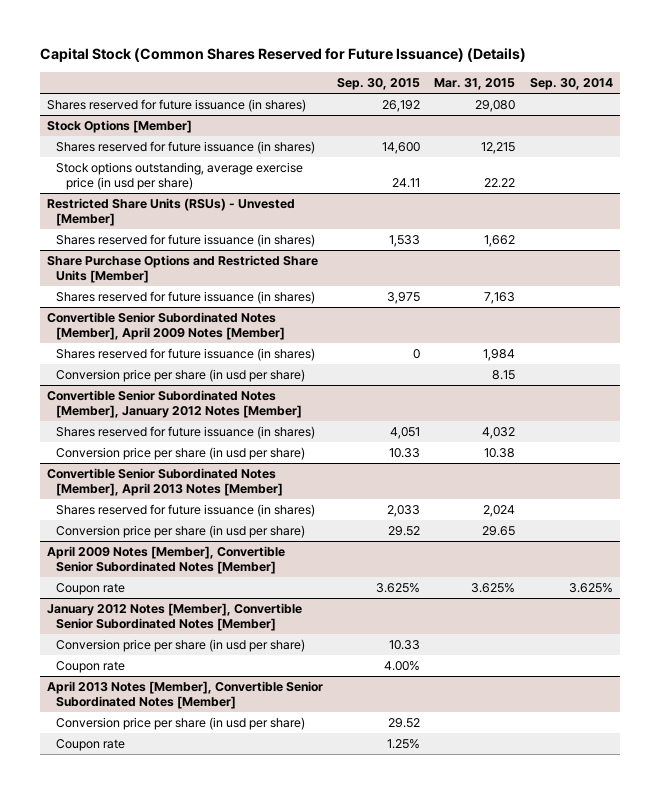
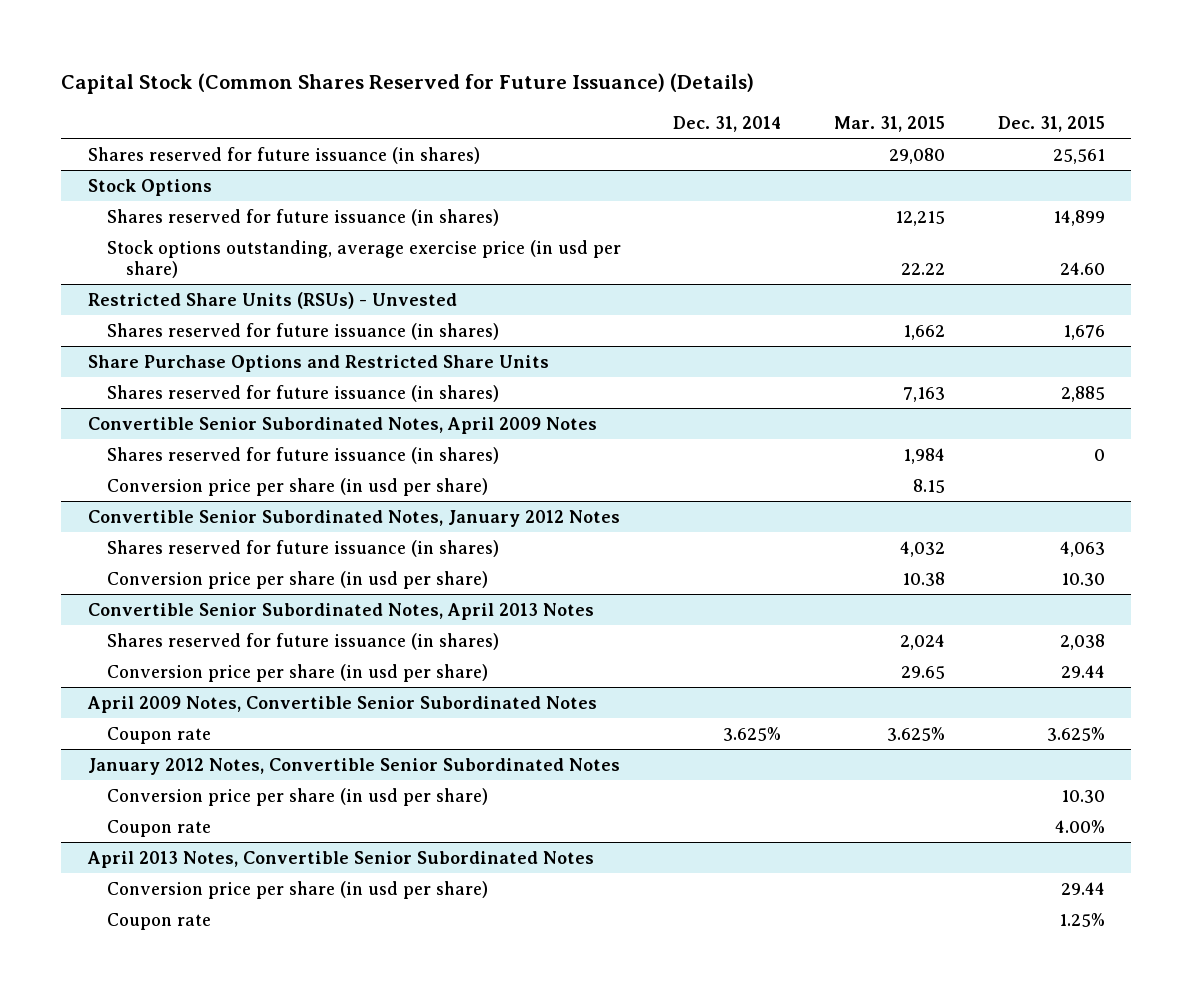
[337,78,421,91] Sep. 30, 2015 -> none
[529,78,613,91] Sep. 30, 2014 -> none
none -> [673,115,782,132] Dec. 31, 2014
none -> [997,115,1105,132] Dec. 31, 2015
[46,120,192,134] Stock Options [Member] -> [87,178,212,196] Stock Options
[46,198,295,226] Restricted Share Units (RSUs) - Unvested [Member] -> [87,291,457,309] Restricted Share Units (RSUs) - Unvested
[46,255,318,283] Share Purchase Options and Restricted Share Units [Member] -> [87,354,549,372] Share Purchase Options and Restricted Share Units
[46,312,286,340] Convertible Senior Subordinated Notes [Member], April 2009 Notes [Member] -> [87,416,597,434] Convertible Senior Subordinated Notes, April 2009 Notes
[46,390,303,418] Convertible Senior Subordinated Notes [Member], January 2012 Notes [Member] -> [87,509,620,527] Convertible Senior Subordinated Notes, January 2012 Notes
[46,468,284,496] Convertible Senior Subordinated Notes [Member], April 2013 Notes [Member] -> [87,602,594,620] Convertible Senior Subordinated Notes, April 2013 Notes
[46,546,285,574] April 2009 Notes [Member], Convertible Senior Subordinated Notes [Member] -> [86,695,597,713] April 2009 Notes, Convertible Senior Subordinated Notes
[46,603,302,631] January 2012 Notes [Member], Convertible Senior Subordinated Notes [Member] -> [87,757,620,775] January 2012 Notes, Convertible Senior Subordinated Notes
[46,681,323,709] April 2013 Notes [Member], Convertible Senior Subordinated Notes [Member] -> [86,850,594,868] April 2013 Notes, Convertible Senior Subordinated Notes

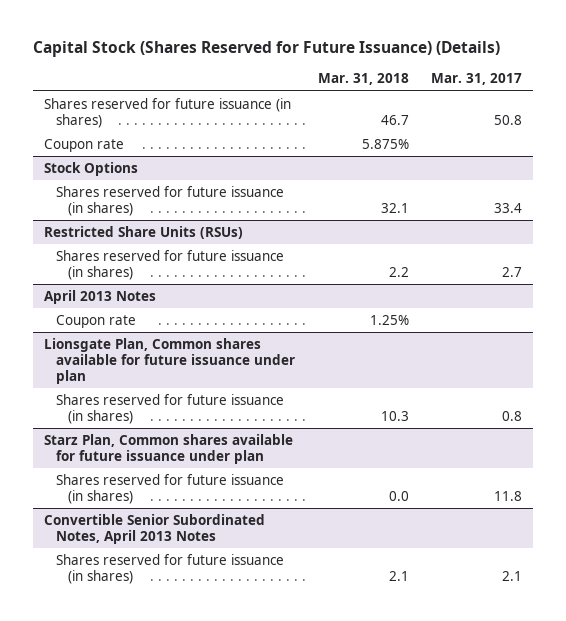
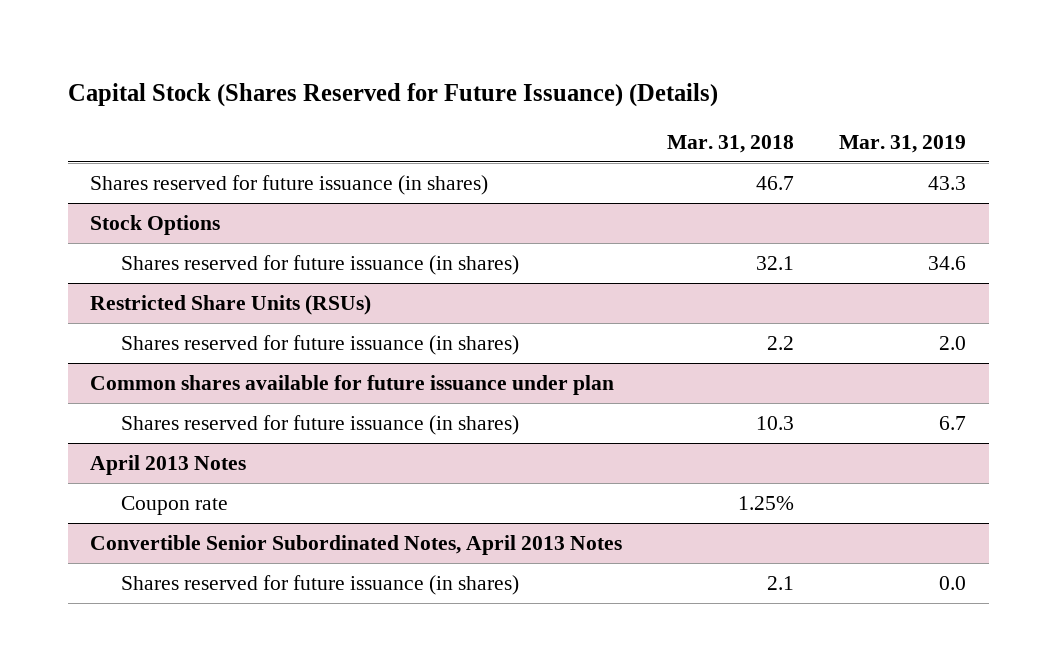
[431,73,523,86] Mar. 31, 2017 -> none
none -> [839,134,967,153] Mar. 31, 2019
[43,138,124,152] Coupon rate -> none
none -> [90,374,615,395] Common shares available for future issuance under plan
none -> [121,414,520,435] Shares reserved for future issuance (in shares)
[43,337,296,384] Lionsgate Plan, Common shares available for future issuance under plan -> none
[56,393,285,424] Shares reserved for future issuance (in shares) -> none
[43,433,293,464] Starz Plan, Common shares available for future issuance under plan -> none
[56,473,285,504] Shares reserved for future issuance (in shares) -> none

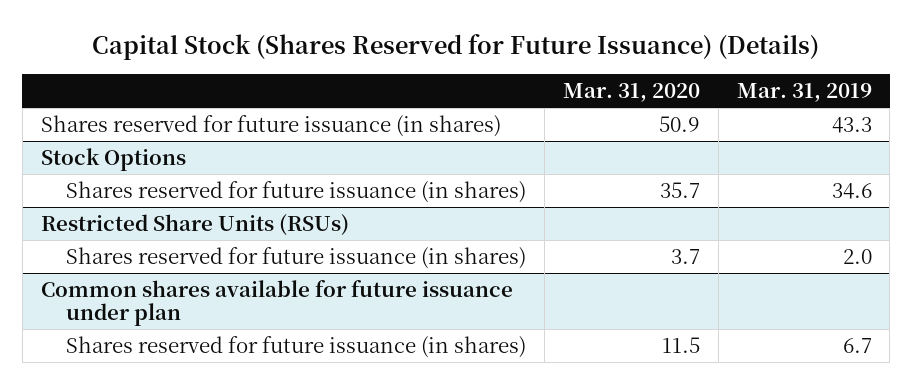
[667,134,795,153] Mar. 31, 2018 -> none
none -> [562,83,700,103] Mar. 31, 2020
[90,454,247,475] April 2013 Notes -> none
[121,495,229,515] Coupon rate -> none
[90,534,623,555] Convertible Senior Subordinated Notes, April 2013 Notes -> none
[121,574,520,595] Shares reserved for future issuance (in shares) -> none

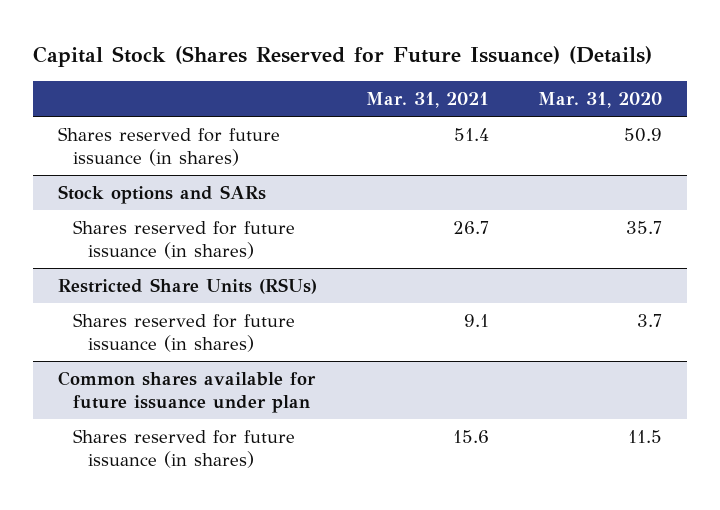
[736,83,872,103] Mar. 31, 2019 -> none
none -> [365,91,489,108] Mar. 31, 2021
[40,147,186,171] Stock Options -> [57,185,266,205] Stock options and SARs

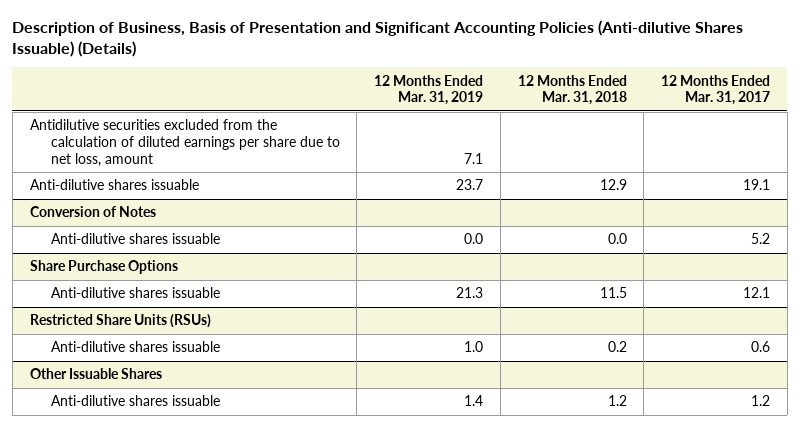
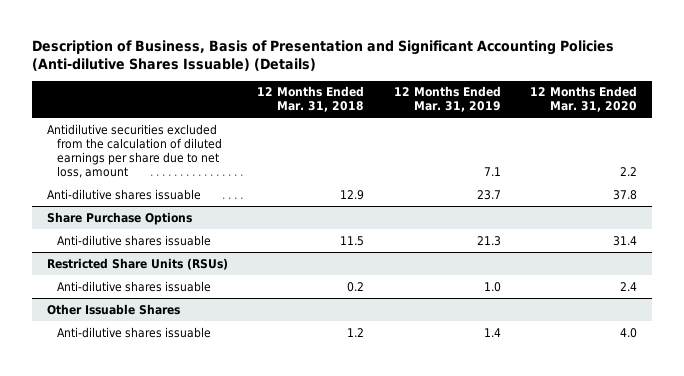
[660,74,770,106] 12 Months Ended Mar. 31, 2017 -> none
none -> [530,86,638,113] 12 Months Ended Mar. 31, 2020
[29,206,156,218] Conversion of Notes -> none
[50,233,220,245] Anti-dilutive shares issuable -> none

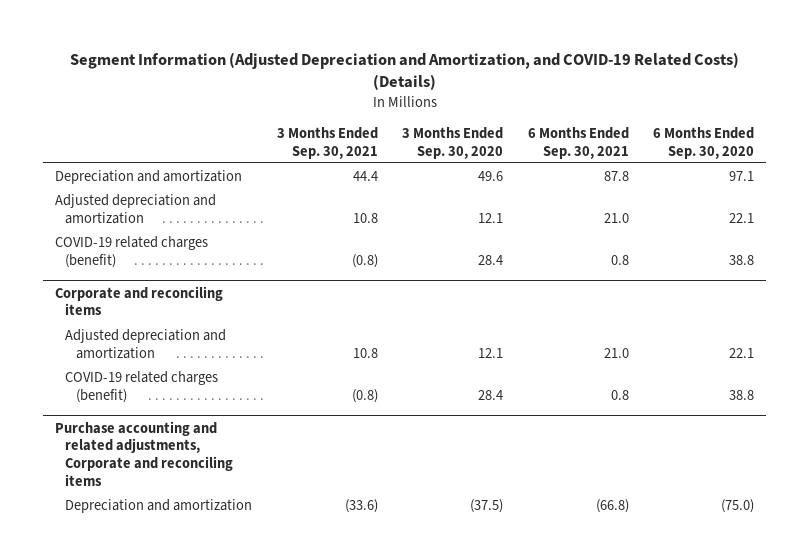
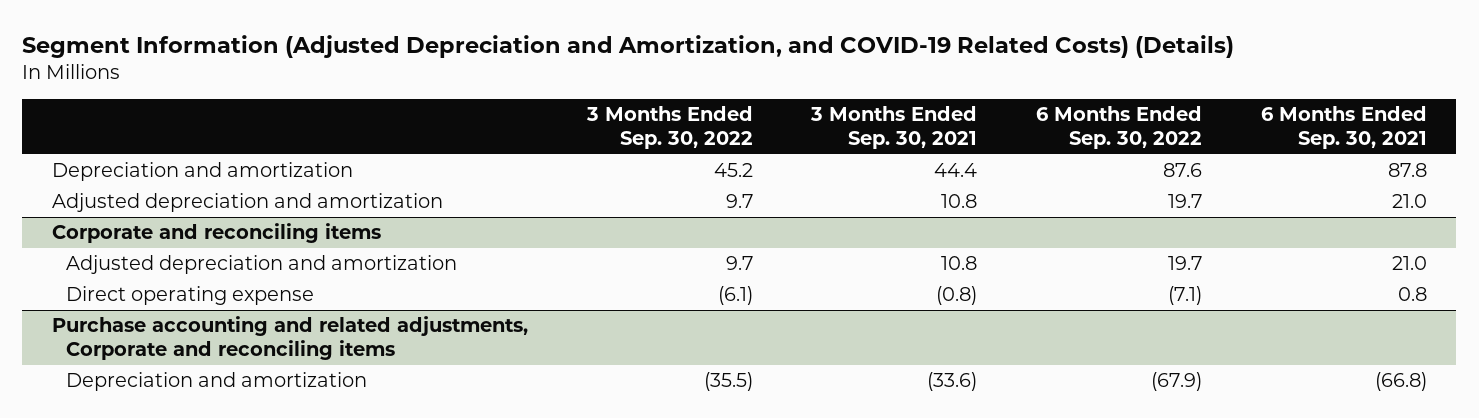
[402,126,504,159] 3 Months Ended Sep. 30, 2020 -> none
[653,126,755,159] 6 Months Ended Sep. 30, 2020 -> none
none -> [585,106,753,150] 3 Months Ended Sep. 30, 2022
none -> [1036,106,1203,150] 6 Months Ended Sep. 30, 2022
[54,235,208,268] COVID-19 related charges (benefit) -> none
[65,370,219,403] COVID-19 related charges (benefit) -> [65,286,314,306] Direct operating expense

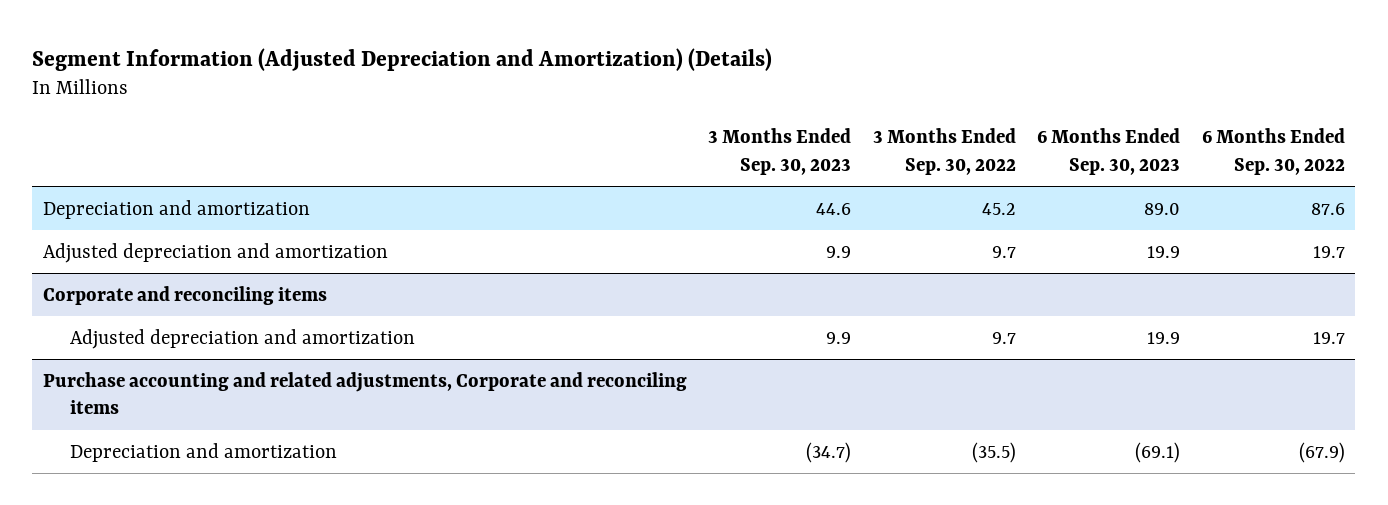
[22,34,1235,58] Segment Information (Adjusted Depreciation and Amortization, and COVID-19 Related Costs) (Details) -> [32,47,773,71] Segment Information (Adjusted Depreciation and Amortization) (Details)
[810,106,978,150] 3 Months Ended Sep. 30, 2021 -> none
[1261,106,1428,150] 6 Months Ended Sep. 30, 2021 -> none
none -> [708,128,852,176] 3 Months Ended Sep. 30, 2023
none -> [1037,128,1181,176] 6 Months Ended Sep. 30, 2023
[65,286,314,306] Direct operating expense -> none

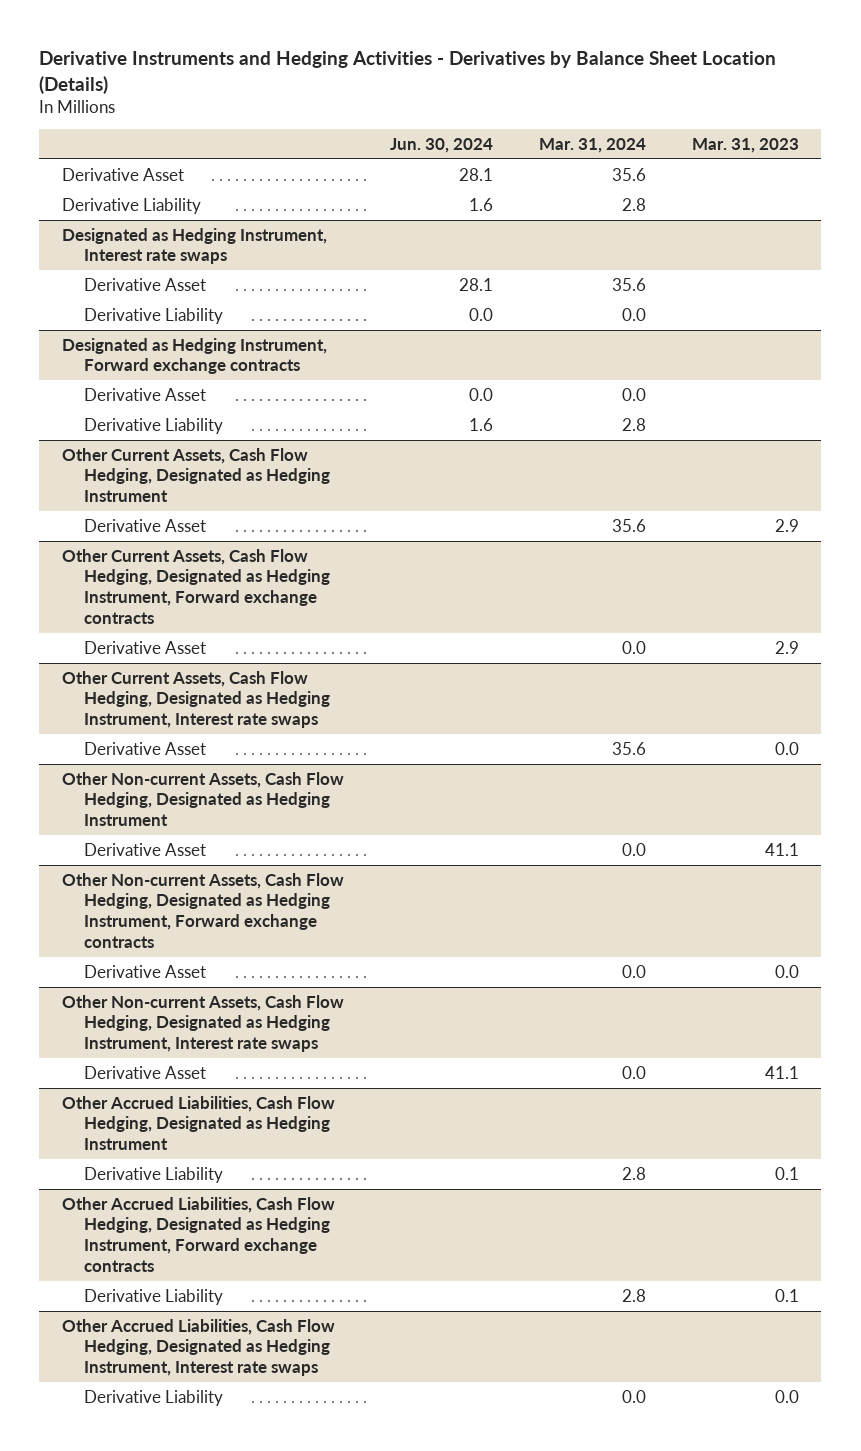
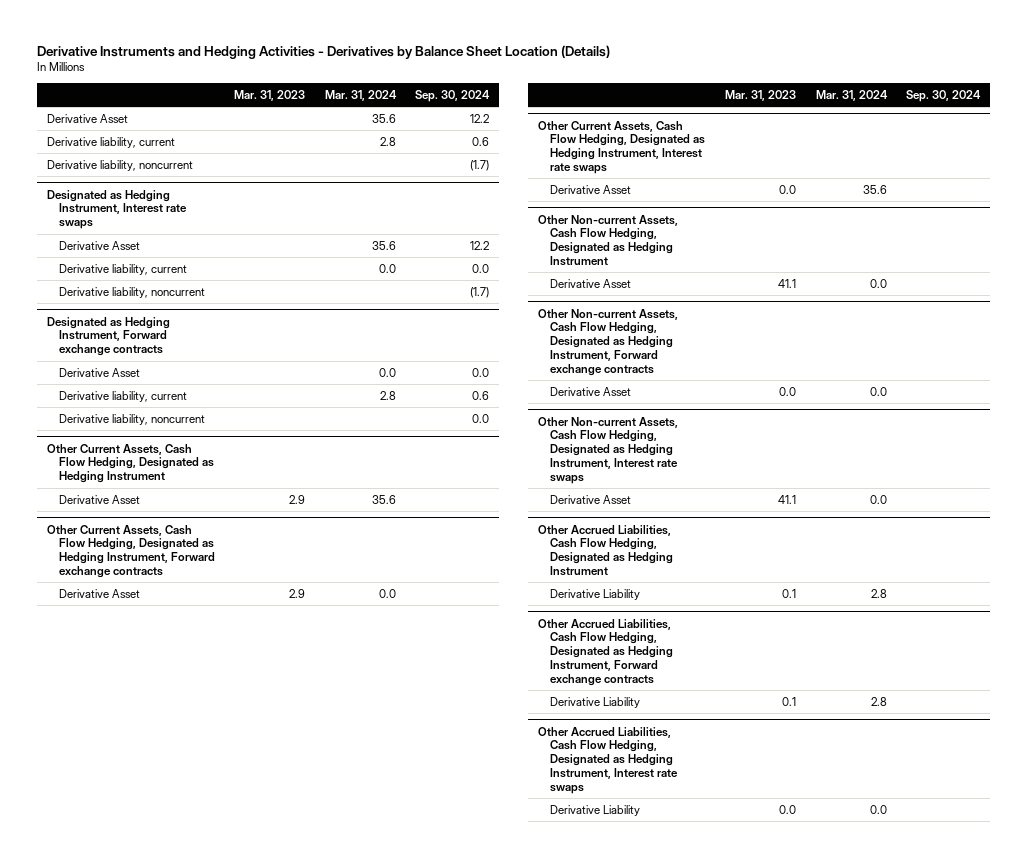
[390,137,494,153] Jun. 30, 2024 -> none
none -> [415,89,491,102] Sep. 30, 2024
[62,197,202,214] Derivative Liability -> [47,136,176,148] Derivative liability, current
none -> [47,159,194,171] Derivative liability, noncurrent
[84,307,224,324] Derivative Liability -> [59,263,188,275] Derivative liability, current
none -> [59,286,206,298] Derivative liability, noncurrent
[84,417,224,434] Derivative Liability -> [59,390,188,402] Derivative liability, current
none -> [59,413,206,425] Derivative liability, noncurrent

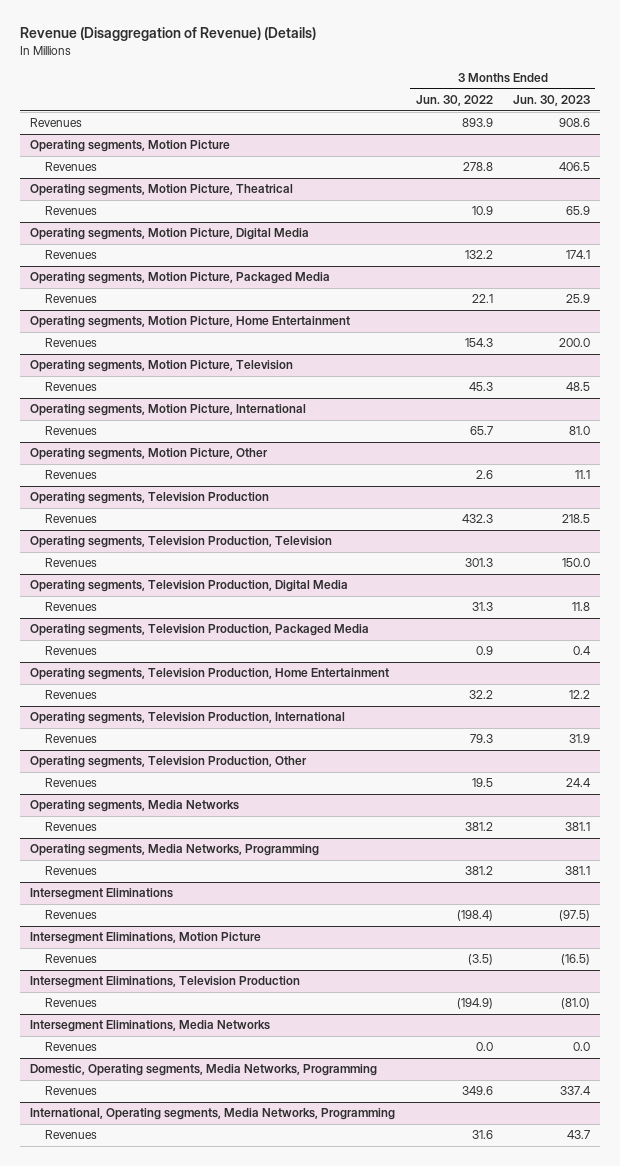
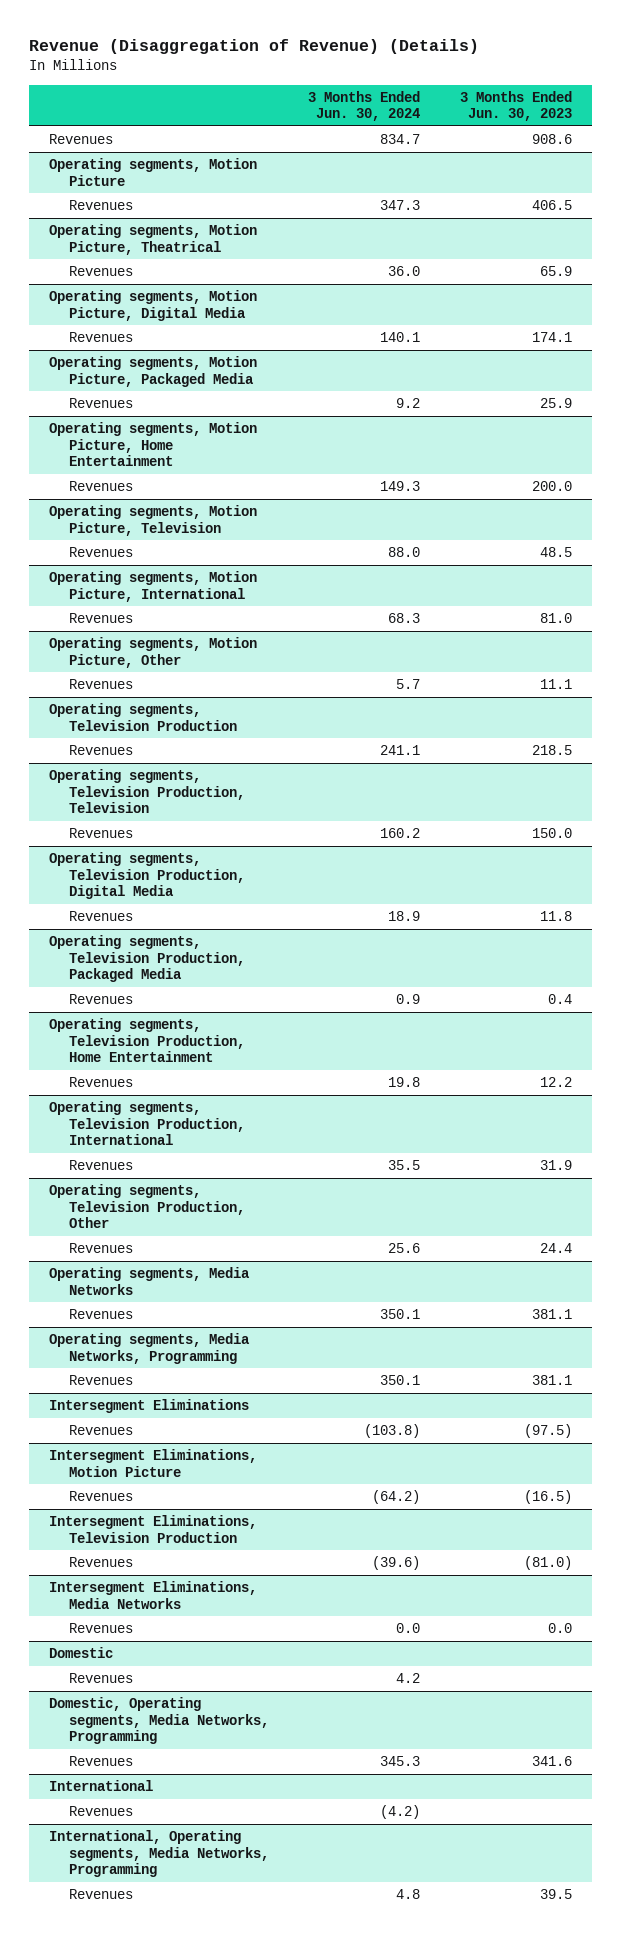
[415,95,493,107] Jun. 30, 2022 -> none
none -> [308,90,421,122] 3 Months Ended Jun. 30, 2024
none -> [48,1646,113,1658] Domestic
none -> [68,1672,133,1683] Revenues
[560,1086,592,1096] 337.4 -> [531,1755,572,1766] 341.6
none -> [48,1779,153,1791] International
none -> [68,1805,133,1816] Revenues
[567,1130,591,1140] 43.7 -> [539,1888,572,1899] 39.5

